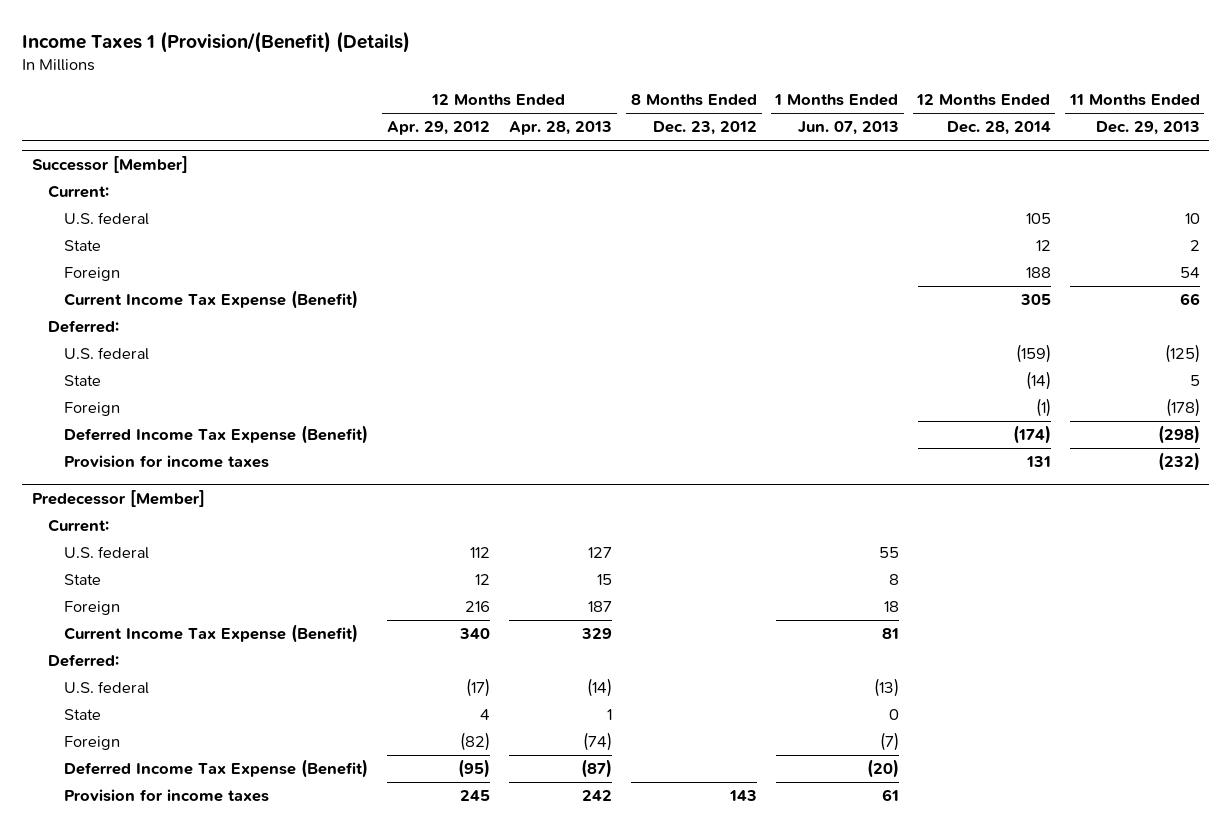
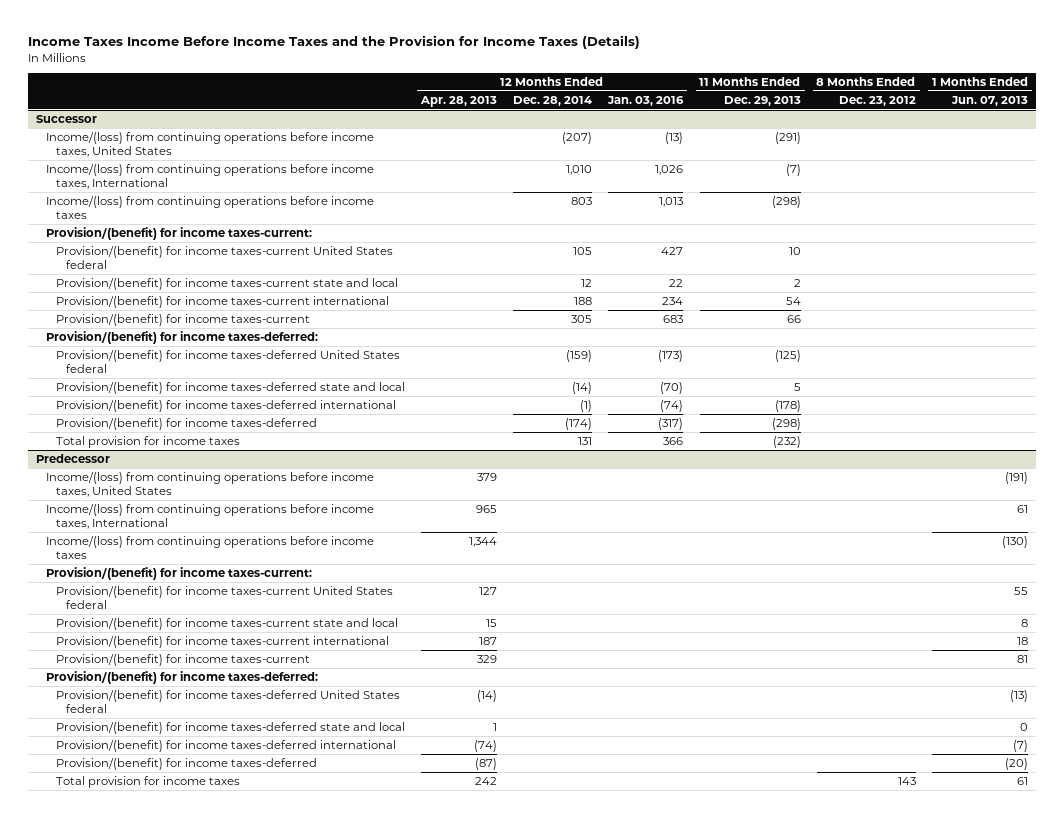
[22,30,411,53] Income Taxes 1 (Provision/(Benefit) (Details) -> [28,35,641,50] Income Taxes Income Before Income Taxes and the Provision for Income Taxes (Details)
[386,121,490,136] Apr. 29, 2012 -> none
none -> [607,95,685,106] Jan. 03, 2016
[31,155,188,173] Successor [Member] -> [36,114,98,123] Successor
none -> [46,131,375,158] Income/(loss) from continuing operations before income taxes, United States
none -> [46,163,375,190] Income/(loss) from continuing operations before income taxes, International
none -> [46,195,375,220] Income/(loss) from continuing operations before income taxes
[47,185,109,199] Current: -> [46,226,313,240] Provision/(benefit) for income taxes-current:
[63,212,149,226] U.S. federal -> [56,245,394,270] Provision/(benefit) for income taxes-current United States federal
[63,240,101,252] State -> [56,277,399,290] Provision/(benefit) for income taxes-current state and local
[63,267,120,282] Foreign -> [56,295,390,308] Provision/(benefit) for income taxes-current international
[63,290,358,310] Current Income Tax Expense (Benefit) -> [56,313,311,326] Provision/(benefit) for income taxes-current
[47,320,119,334] Deferred: -> [46,330,319,344] Provision/(benefit) for income taxes-deferred:
[63,347,149,361] U.S. federal -> [56,349,401,374] Provision/(benefit) for income taxes-deferred United States federal
[63,375,101,387] State -> [56,381,406,394] Provision/(benefit) for income taxes-deferred state and local
[63,402,120,417] Foreign -> [56,399,397,412] Provision/(benefit) for income taxes-deferred international
[63,425,368,445] Deferred Income Tax Expense (Benefit) -> [56,417,318,430] Provision/(benefit) for income taxes-deferred
[63,455,269,469] Provision for income taxes -> [56,435,241,448] Total provision for income taxes
[31,489,205,507] Predecessor [Member] -> [36,453,111,463] Predecessor
none -> [46,471,375,498] Income/(loss) from continuing operations before income taxes, United States
none -> [46,503,375,530] Income/(loss) from continuing operations before income taxes, International
none -> [46,535,375,560] Income/(loss) from continuing operations before income taxes
[47,519,109,533] Current: -> [46,566,313,580] Provision/(benefit) for income taxes-current:
[63,546,149,560] U.S. federal -> [56,585,394,610] Provision/(benefit) for income taxes-current United States federal
[63,574,101,586] State -> [56,617,399,630] Provision/(benefit) for income taxes-current state and local
[63,601,120,616] Foreign -> [56,635,390,648] Provision/(benefit) for income taxes-current international
[63,624,358,644] Current Income Tax Expense (Benefit) -> [56,653,311,666] Provision/(benefit) for income taxes-current
[47,654,119,668] Deferred: -> [46,670,319,684] Provision/(benefit) for income taxes-deferred:
[63,681,149,695] U.S. federal -> [56,689,401,714] Provision/(benefit) for income taxes-deferred United States federal
[63,709,101,721] State -> [56,721,406,734] Provision/(benefit) for income taxes-deferred state and local
[63,736,120,751] Foreign -> [56,739,397,752] Provision/(benefit) for income taxes-deferred international
[63,759,368,779] Deferred Income Tax Expense (Benefit) -> [56,757,318,770] Provision/(benefit) for income taxes-deferred
[63,789,269,803] Provision for income taxes -> [56,775,241,788] Total provision for income taxes

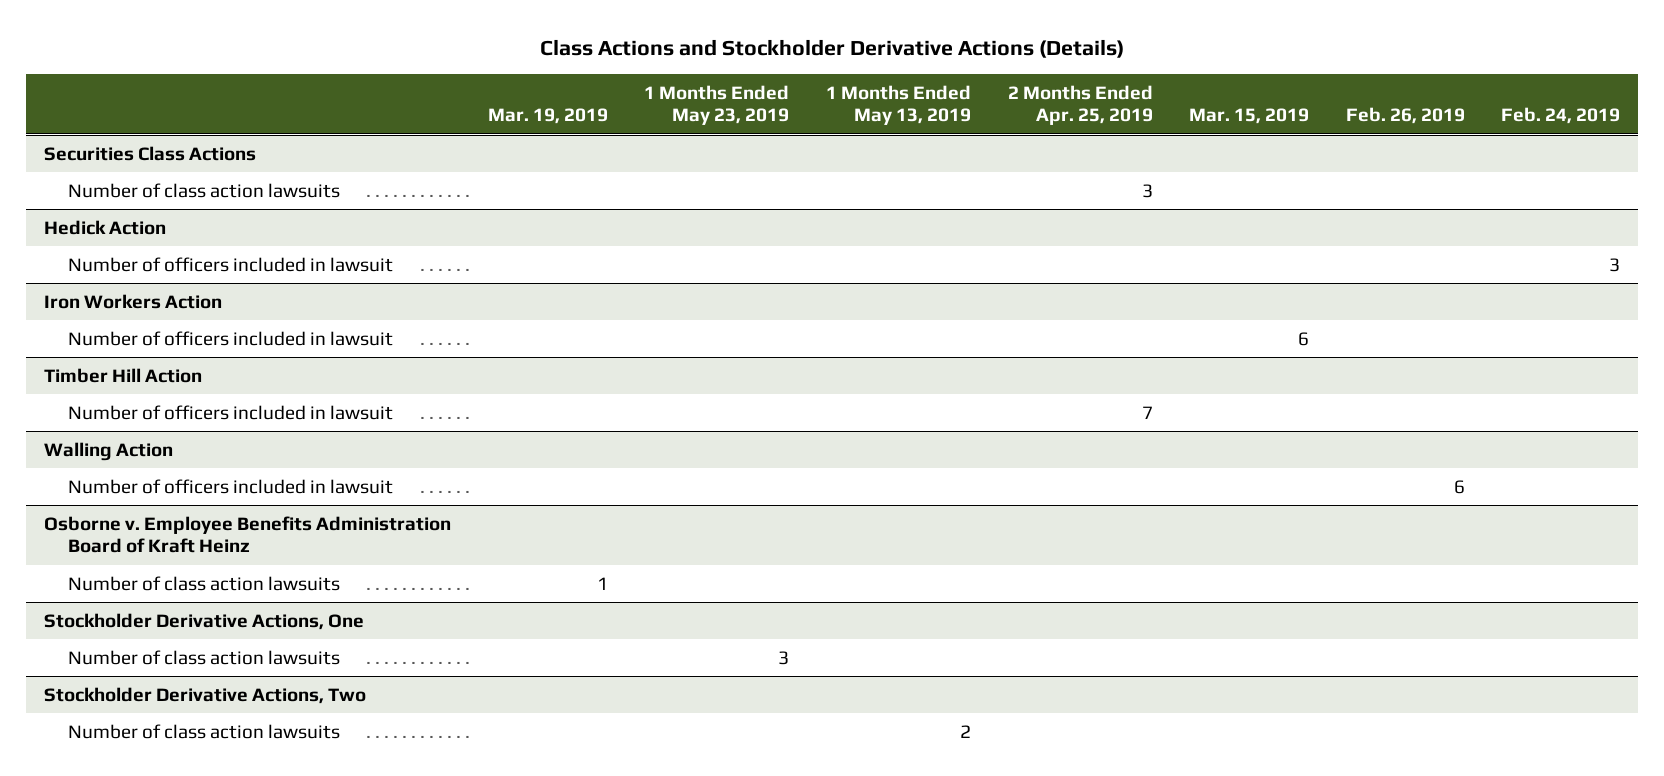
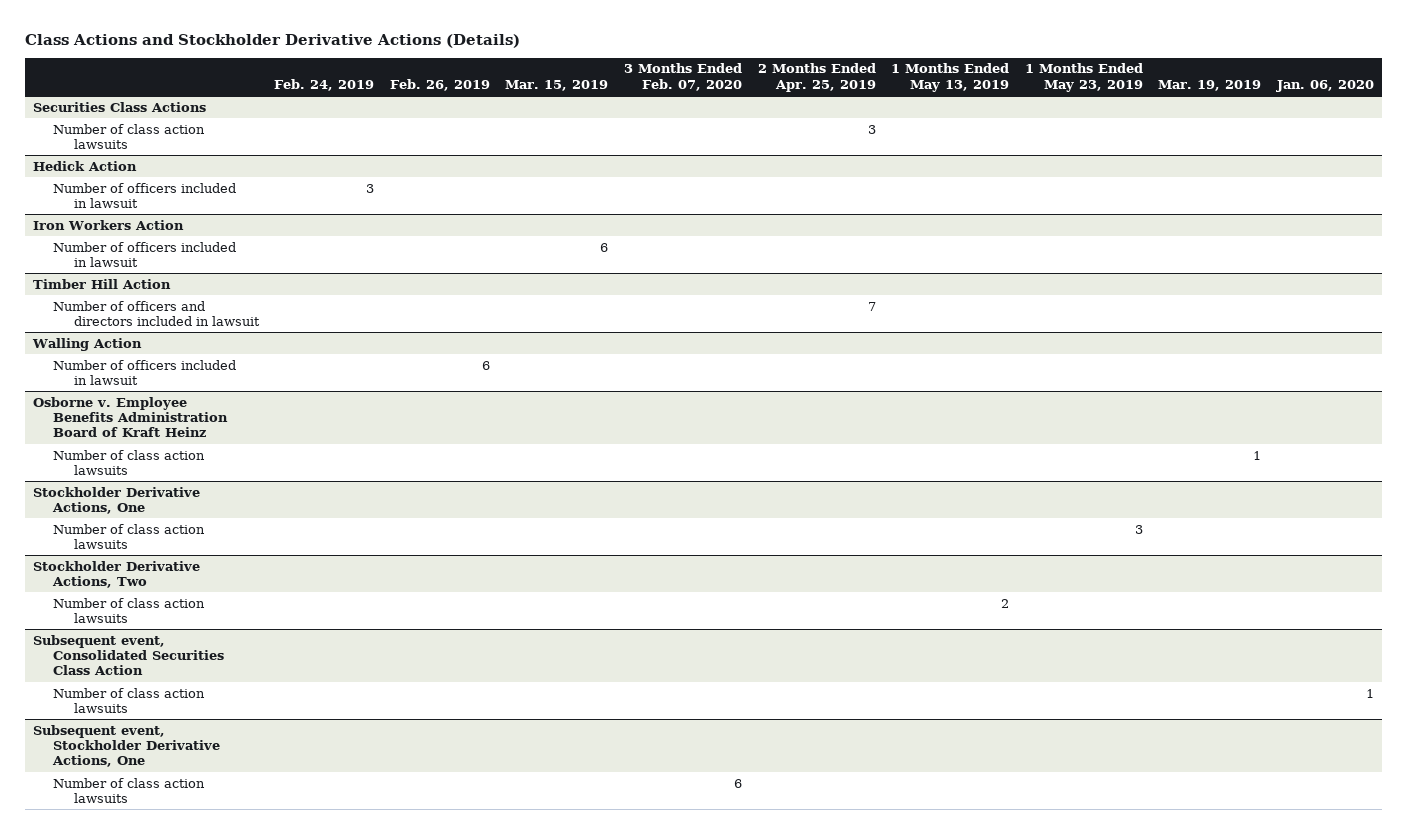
none -> [623,63,742,91] 3 Months Ended Feb. 07, 2020
none -> [1275,79,1374,92] Jan. 06, 2020
[67,404,393,420] Number of officers included in lawsuit -> [53,300,260,326] Number of officers and directors included in lawsuit
none -> [33,634,225,676] Subsequent event, Consolidated Securities Class Action
none -> [53,687,206,713] Number of class action lawsuits
none -> [33,724,221,768] Subsequent event, Stockholder Derivative Actions, One
none -> [53,777,206,803] Number of class action lawsuits

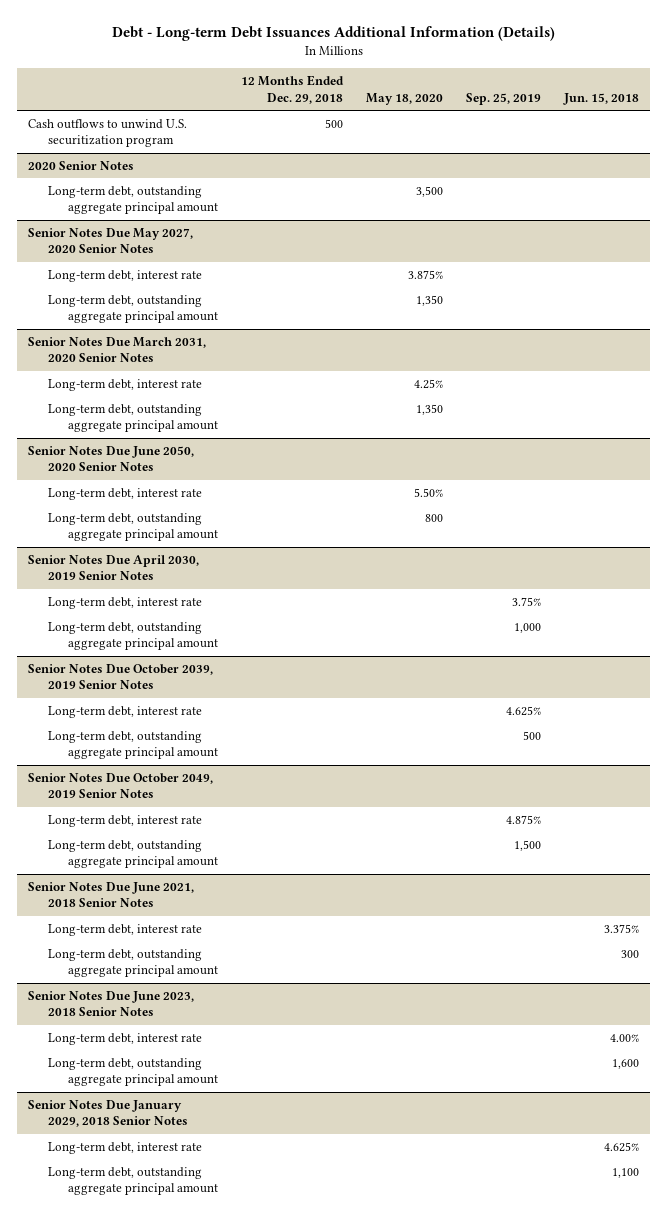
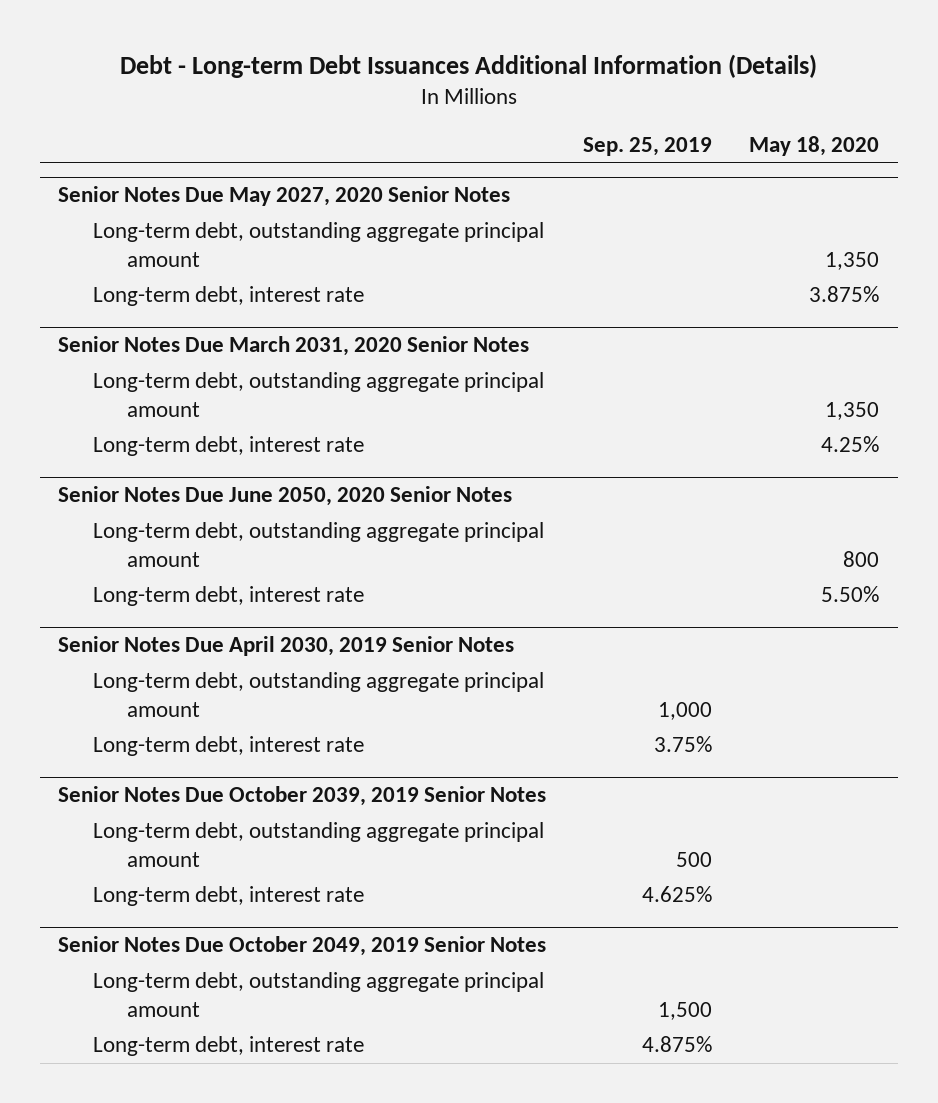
[240,75,344,104] 12 Months Ended Dec. 29, 2018 -> none
[562,92,639,105] Jun. 15, 2018 -> none
[28,118,188,148] Cash outflows to unwind U.S. securitization program -> none
[28,160,135,170] 2020 Senior Notes -> none
[48,185,218,215] Long-term debt, outstanding aggregate principal amount -> none
[48,269,203,282] Long-term debt, interest rate -> [92,286,364,307] Long-term debt, interest rate
[48,378,203,391] Long-term debt, interest rate -> [92,436,364,457] Long-term debt, interest rate
[48,487,203,500] Long-term debt, interest rate -> [92,586,364,607] Long-term debt, interest rate
[48,596,203,609] Long-term debt, interest rate -> [92,736,364,757] Long-term debt, interest rate
[48,705,203,718] Long-term debt, interest rate -> [92,886,364,907] Long-term debt, interest rate
[28,881,195,908] Senior Notes Due June 2021, 2018 Senior Notes -> none
[48,923,203,936] Long-term debt, interest rate -> none
[48,948,218,978] Long-term debt, outstanding aggregate principal amount -> none
[28,990,195,1017] Senior Notes Due June 2023, 2018 Senior Notes -> none
[48,1032,203,1045] Long-term debt, interest rate -> none
[48,1057,218,1087] Long-term debt, outstanding aggregate principal amount -> none
[28,1099,189,1128] Senior Notes Due January 2029, 2018 Senior Notes -> none
[48,1141,203,1154] Long-term debt, interest rate -> none
[48,1166,218,1196] Long-term debt, outstanding aggregate principal amount -> none
[48,814,203,827] Long-term debt, interest rate -> [92,1036,364,1057] Long-term debt, interest rate

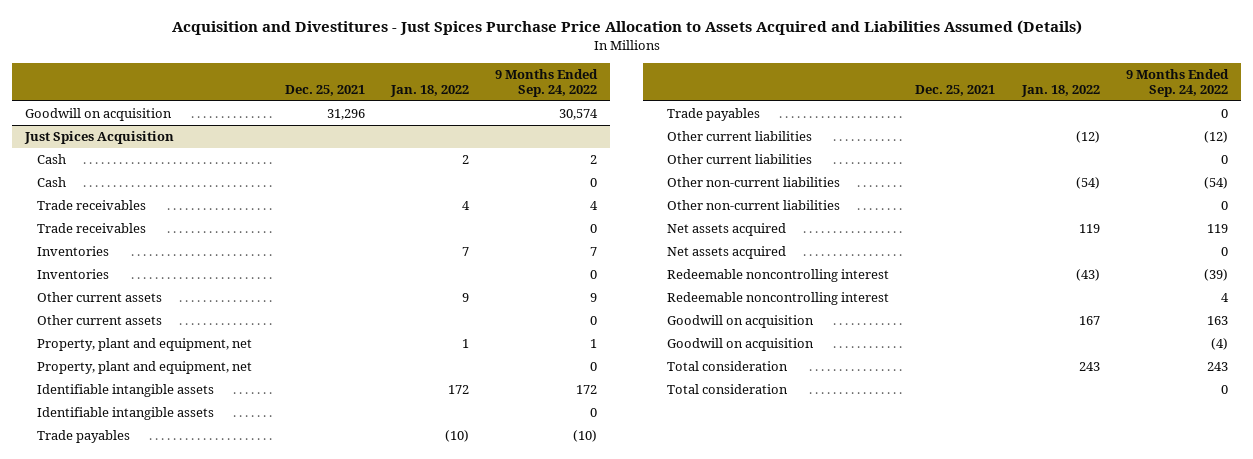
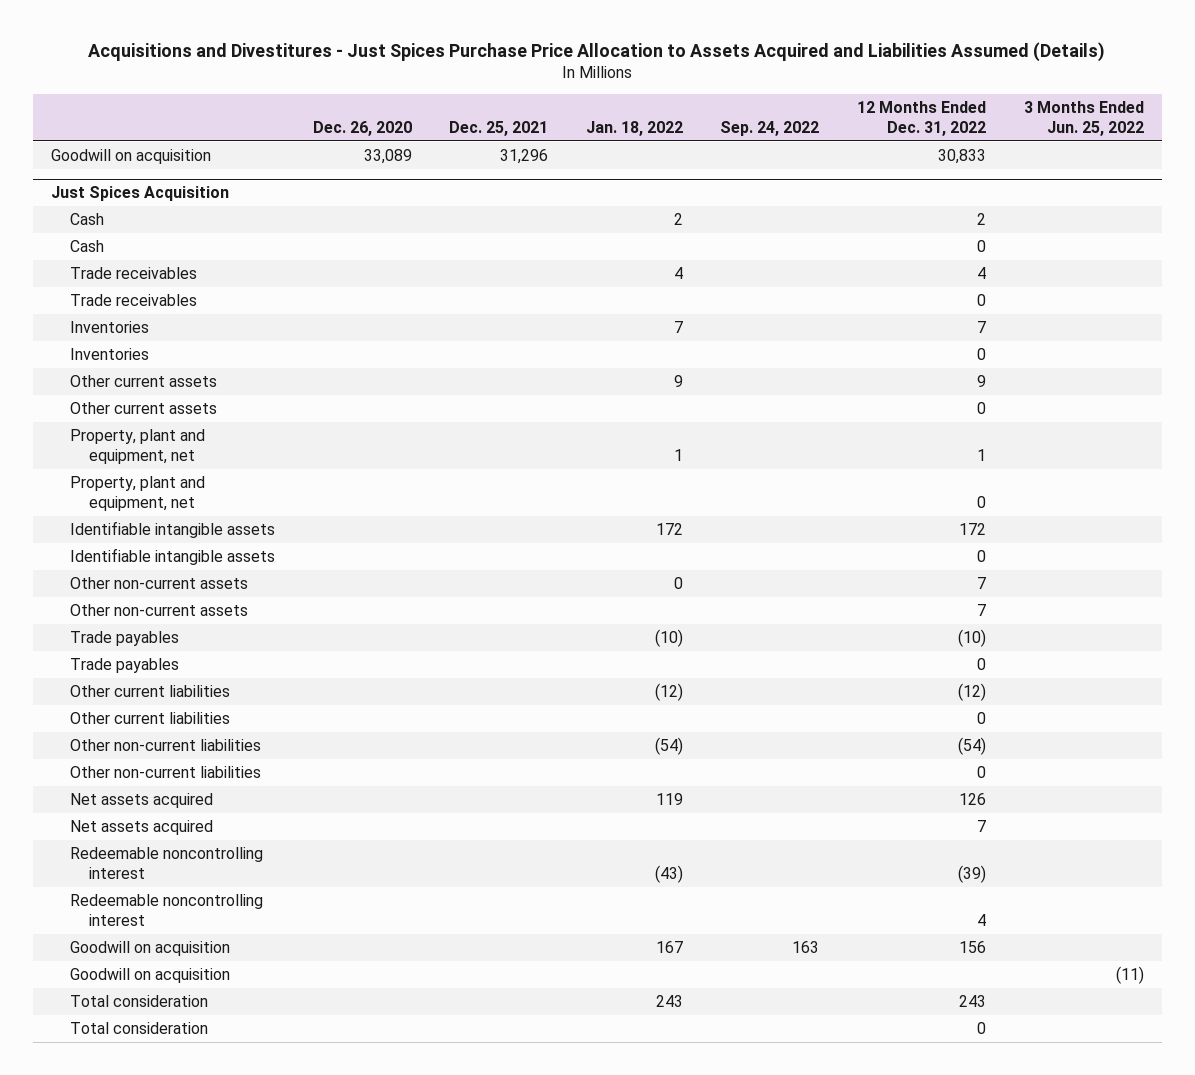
[171,20,1082,36] Acquisition and Divestitures - Just Spices Purchase Price Allocation to Assets Acquired and Liabilities Assumed (Details) -> [88,42,1106,63] Acquisitions and Divestitures - Just Spices Purchase Price Allocation to Assets Acquired and Liabilities Assumed (Details)
[495,68,599,98] 9 Months Ended Sep. 24, 2022 -> none
none -> [312,121,412,137] Dec. 26, 2020
none -> [720,121,820,137] Sep. 24, 2022
none -> [856,101,986,137] 12 Months Ended Dec. 31, 2022
none -> [1023,101,1144,137] 3 Months Ended Jun. 25, 2022
none -> [70,576,249,589] Other non-current assets
none -> [70,603,249,616] Other non-current assets

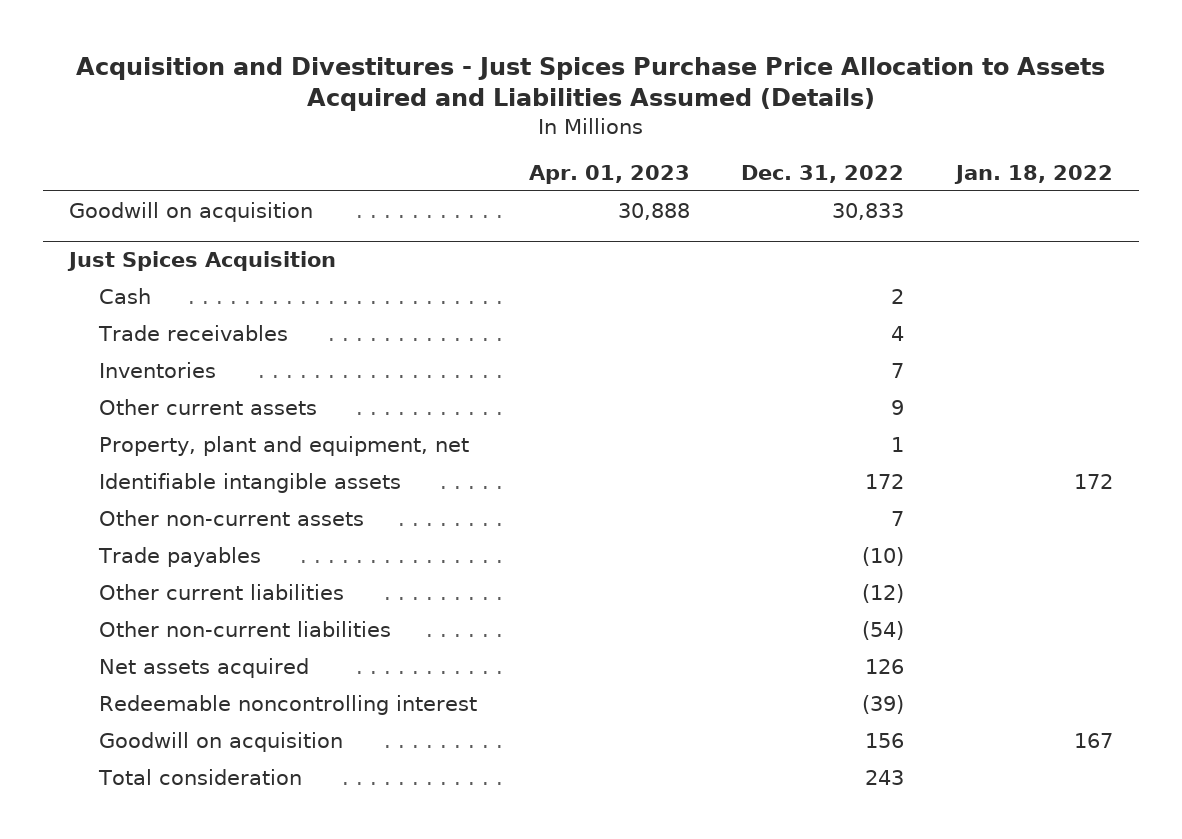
[88,42,1106,63] Acquisitions and Divestitures - Just Spices Purchase Price Allocation to Assets Acquired and Liabilities Assumed (Details) -> [75,56,1105,112] Acquisition and Divestitures - Just Spices Purchase Price Allocation to Assets Acquired and Liabilities Assumed (Details)
[312,121,412,137] Dec. 26, 2020 -> none
[449,121,549,137] Dec. 25, 2021 -> none
[720,121,820,137] Sep. 24, 2022 -> none
[856,101,986,137] 12 Months Ended Dec. 31, 2022 -> none
[1023,101,1144,137] 3 Months Ended Jun. 25, 2022 -> none
none -> [528,164,690,184] Apr. 01, 2023
none -> [741,164,905,183] Dec. 31, 2022
[70,212,105,225] Cash -> none
[70,266,198,279] Trade receivables -> none
[70,320,150,333] Inventories -> none
[70,374,218,387] Other current assets -> none
[70,428,206,464] Property, plant and equipment, net -> none
[70,547,276,565] Identifiable intangible assets -> none
[70,576,249,589] Other non-current assets -> none
[70,630,180,646] Trade payables -> none
[70,684,231,697] Other current liabilities -> none
[70,738,262,751] Other non-current liabilities -> none
[70,792,214,808] Net assets acquired -> none
[70,846,264,879] Redeemable noncontrolling interest -> none
[70,967,231,983] Goodwill on acquisition -> none
[70,994,209,1007] Total consideration -> none

